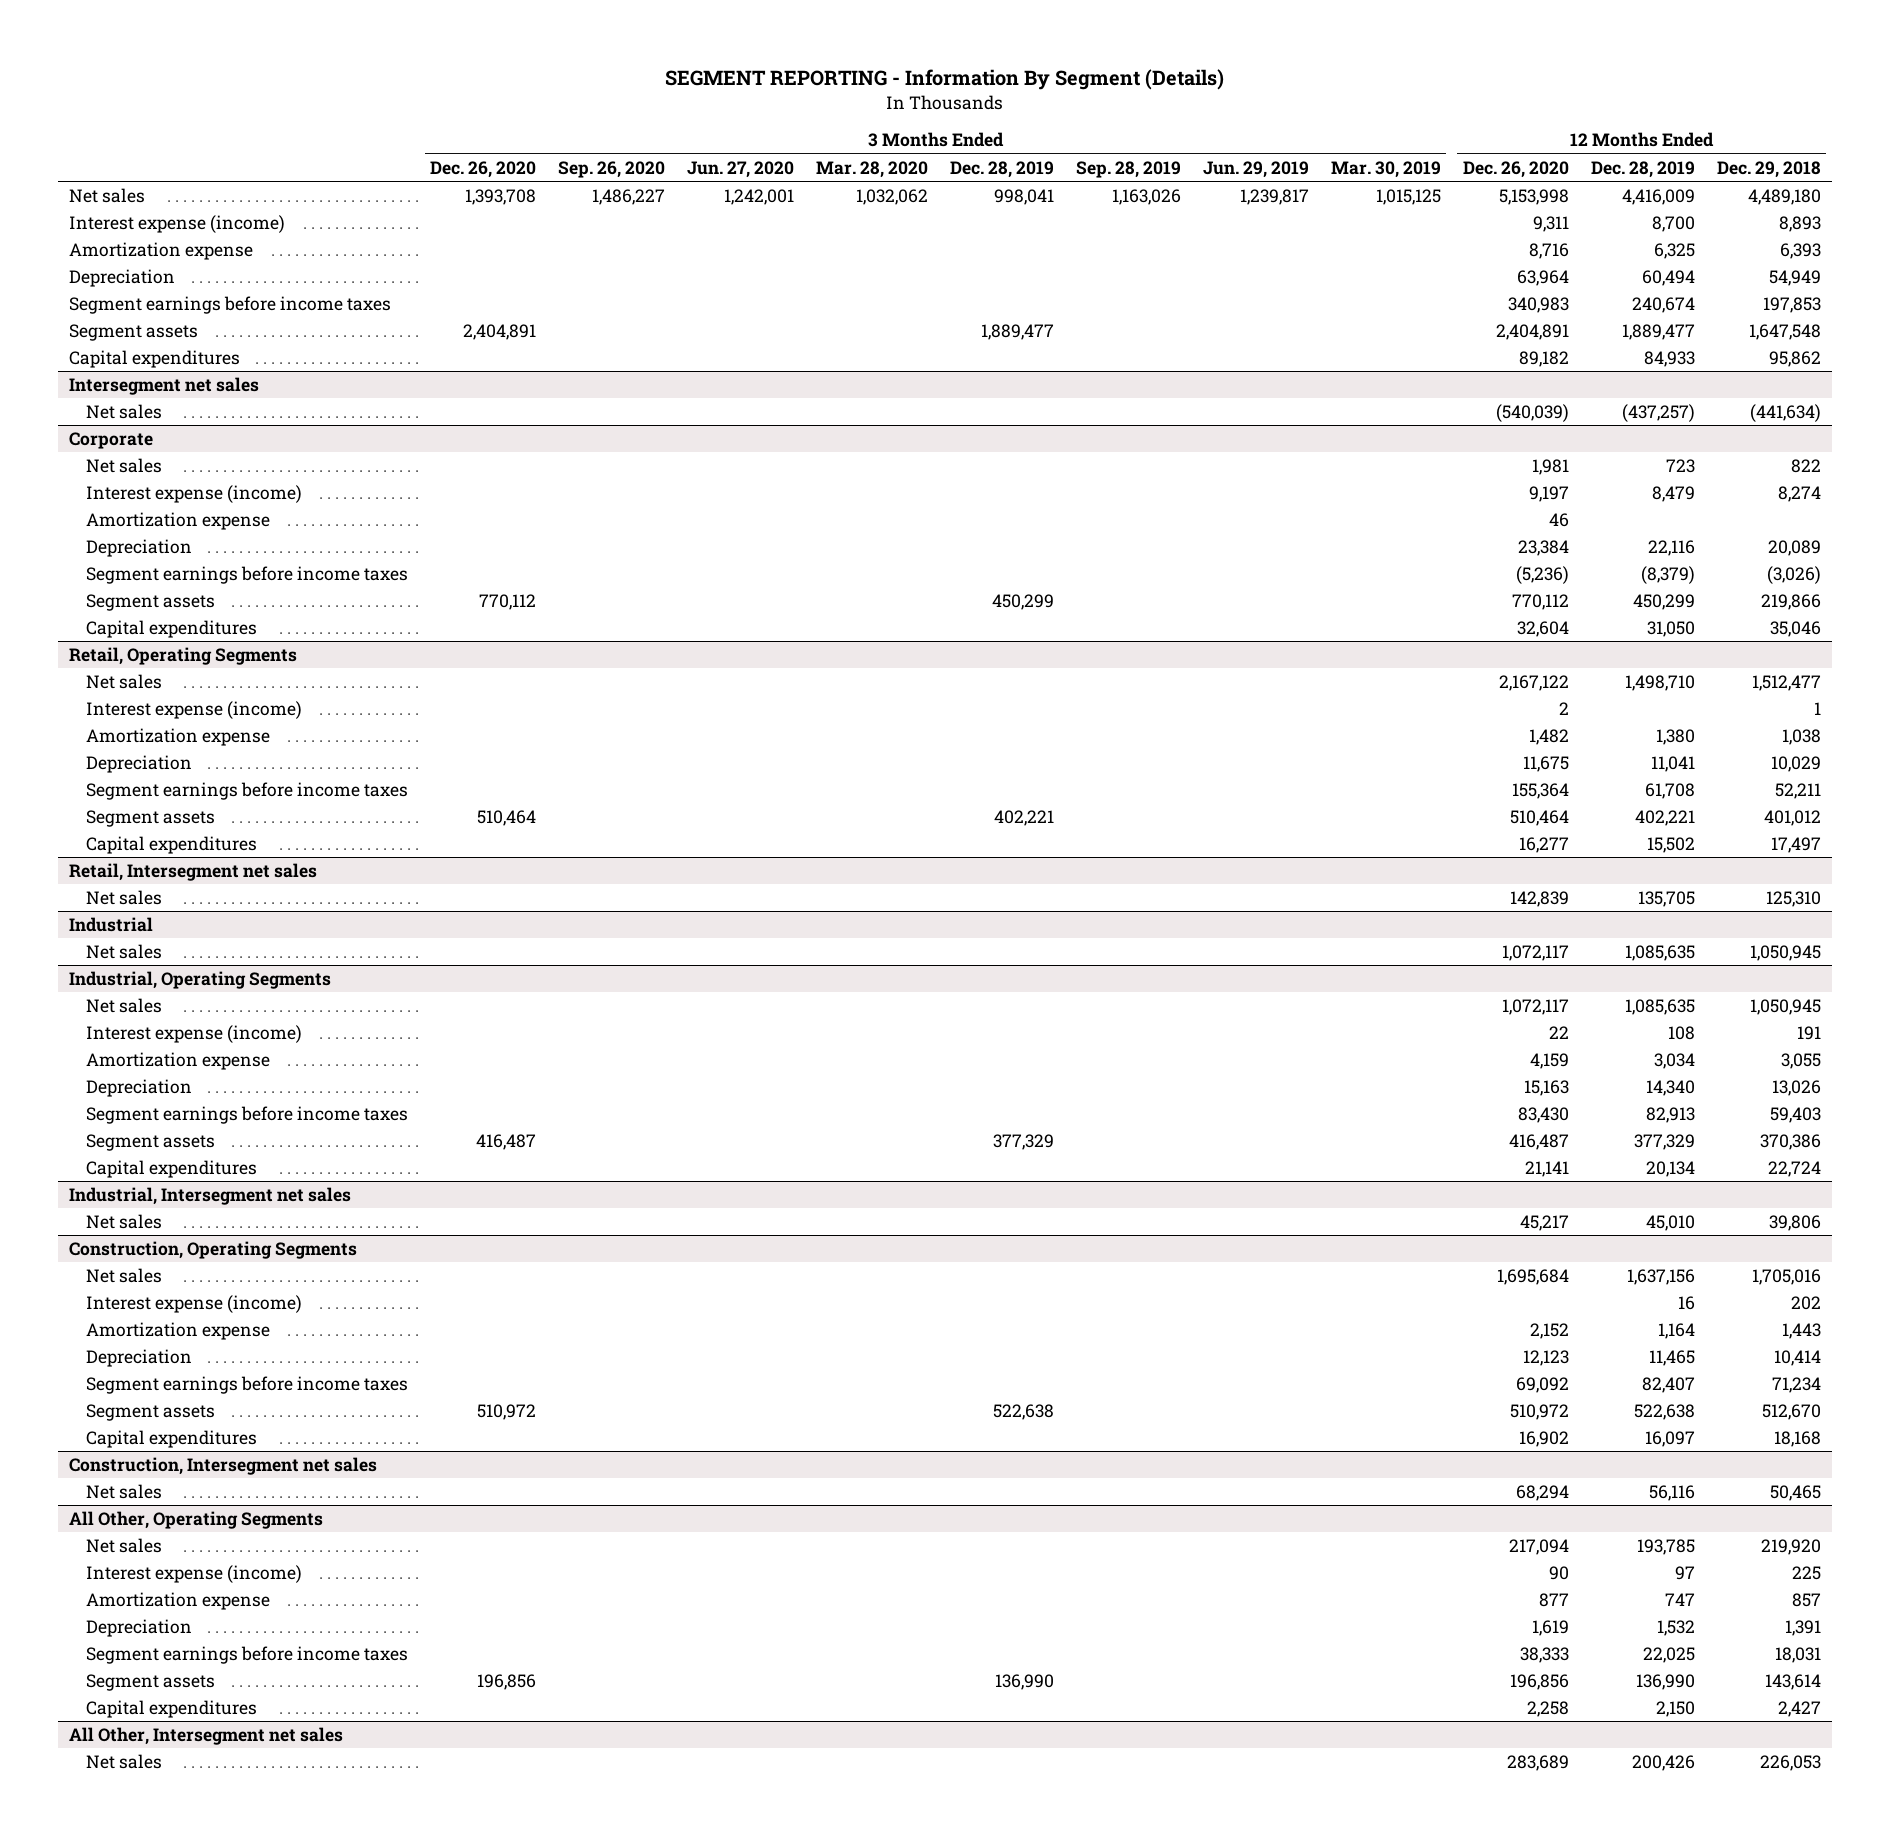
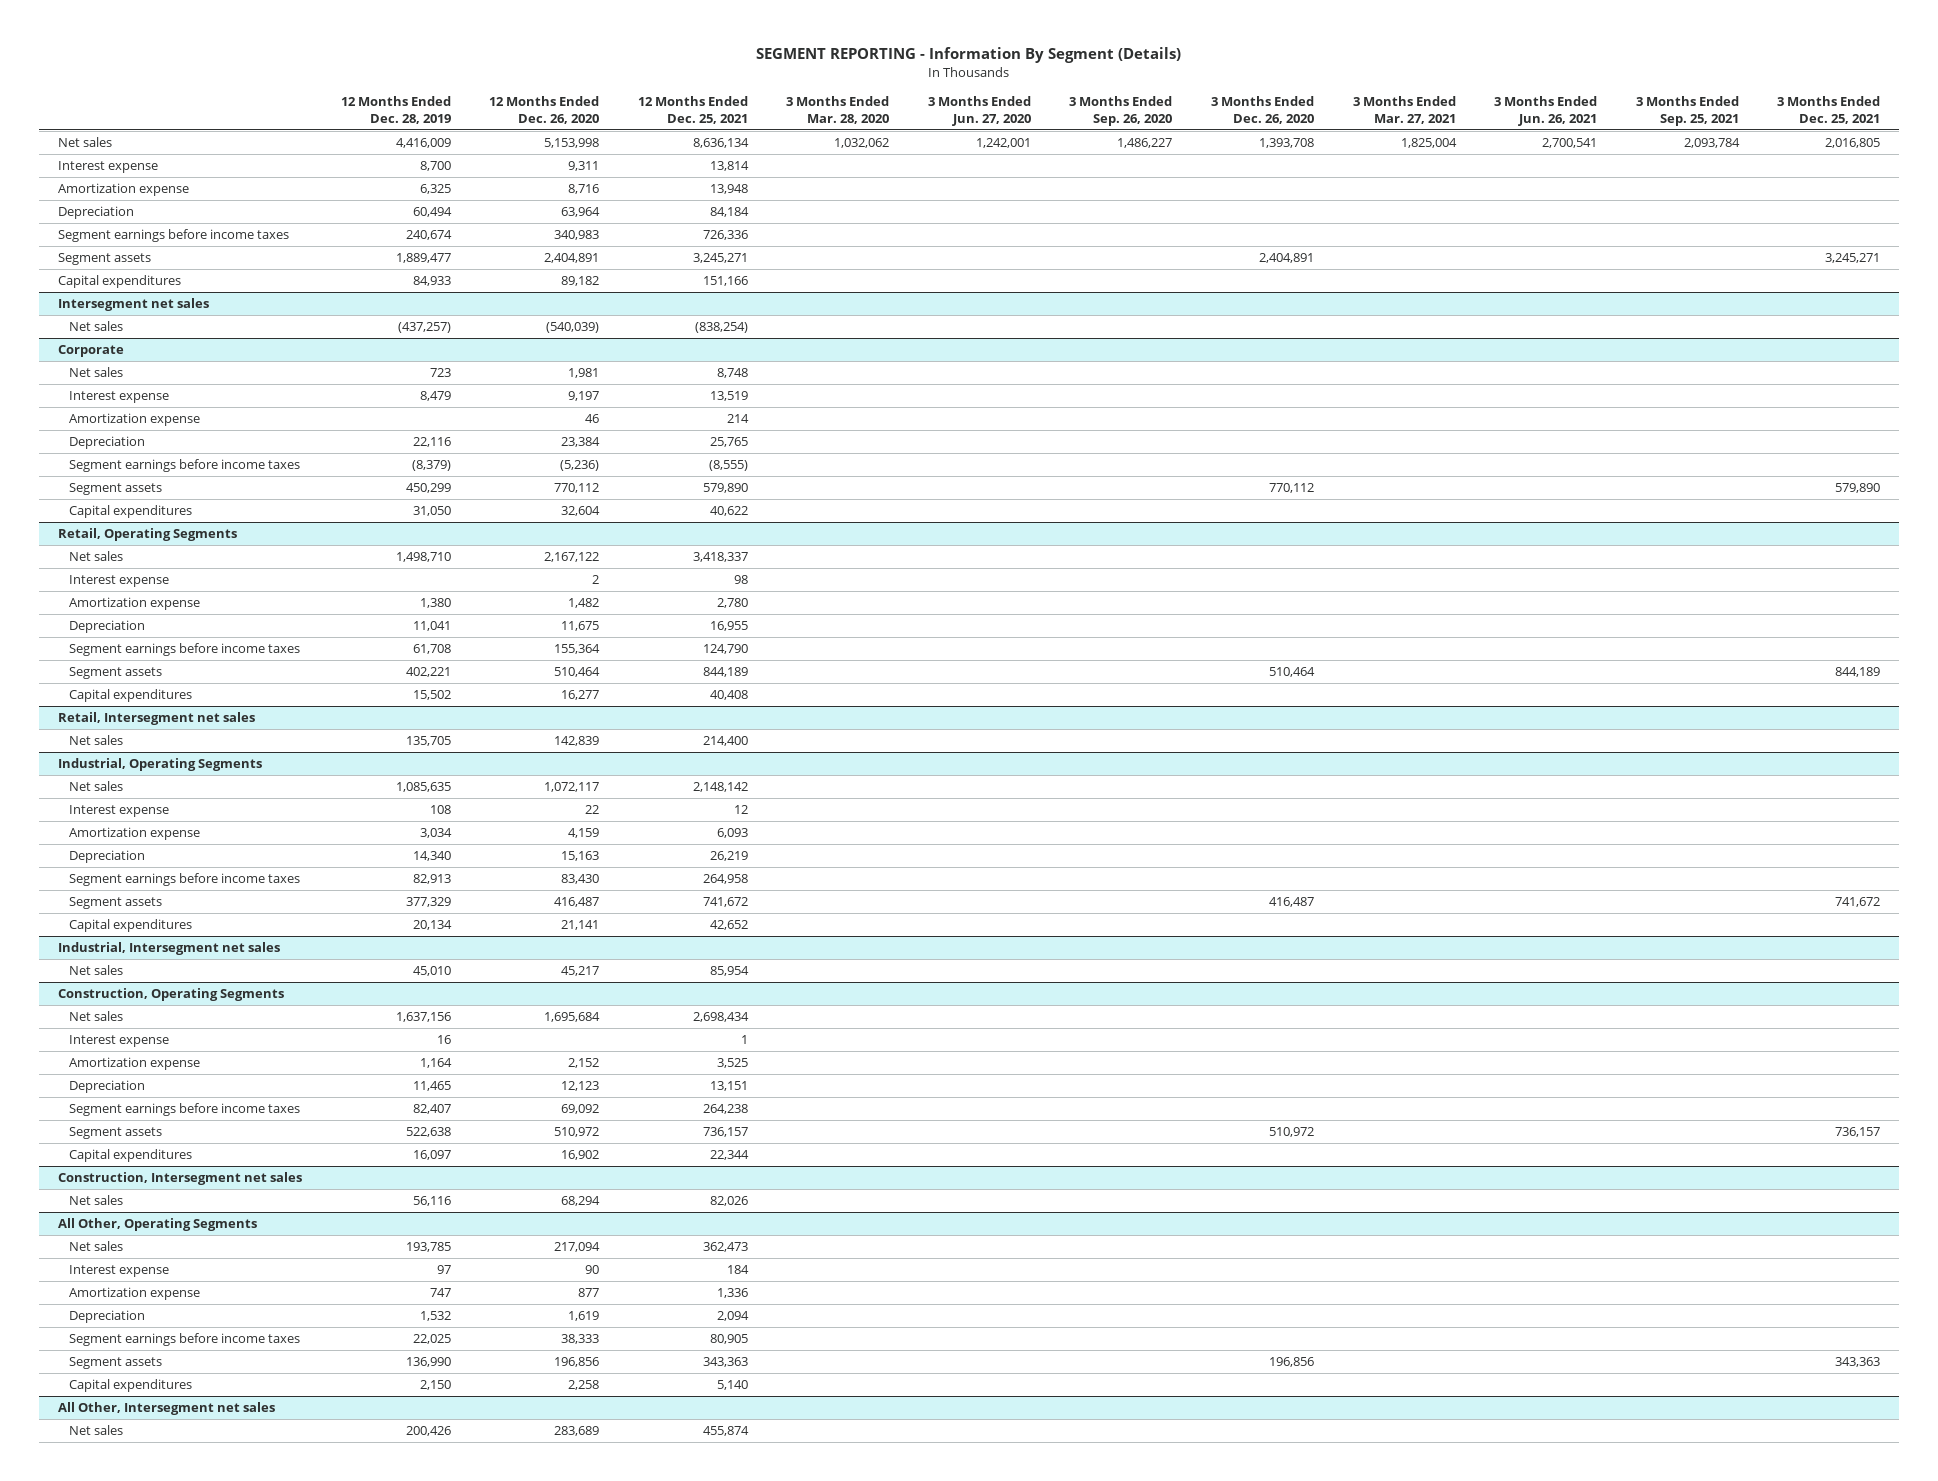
[950,160,1055,178] Dec. 28, 2019 -> none
[1075,160,1181,178] Sep. 28, 2019 -> none
[1202,160,1309,178] Jun. 29, 2019 -> none
[1330,160,1441,178] Mar. 30, 2019 -> none
[1716,160,1821,178] Dec. 29, 2018 -> none
none -> [637,96,748,125] 12 Months Ended Dec. 25, 2021
none -> [1352,96,1456,125] 3 Months Ended Mar. 27, 2021
none -> [1494,96,1598,127] 3 Months Ended Jun. 26, 2021
none -> [1635,96,1739,127] 3 Months Ended Sep. 25, 2021
none -> [1777,96,1881,125] 3 Months Ended Dec. 25, 2021
[68,215,285,234] Interest expense (income) -> [58,160,159,173] Interest expense
[86,485,303,504] Interest expense (income) -> [68,390,169,403] Interest expense
[86,701,303,720] Interest expense (income) -> [68,574,169,587] Interest expense
[68,917,153,933] Industrial -> none
[86,944,163,960] Net sales -> none
[86,1025,303,1044] Interest expense (income) -> [68,804,169,817] Interest expense
[86,1295,303,1314] Interest expense (income) -> [68,1034,169,1047] Interest expense
[86,1565,303,1584] Interest expense (income) -> [68,1264,169,1277] Interest expense

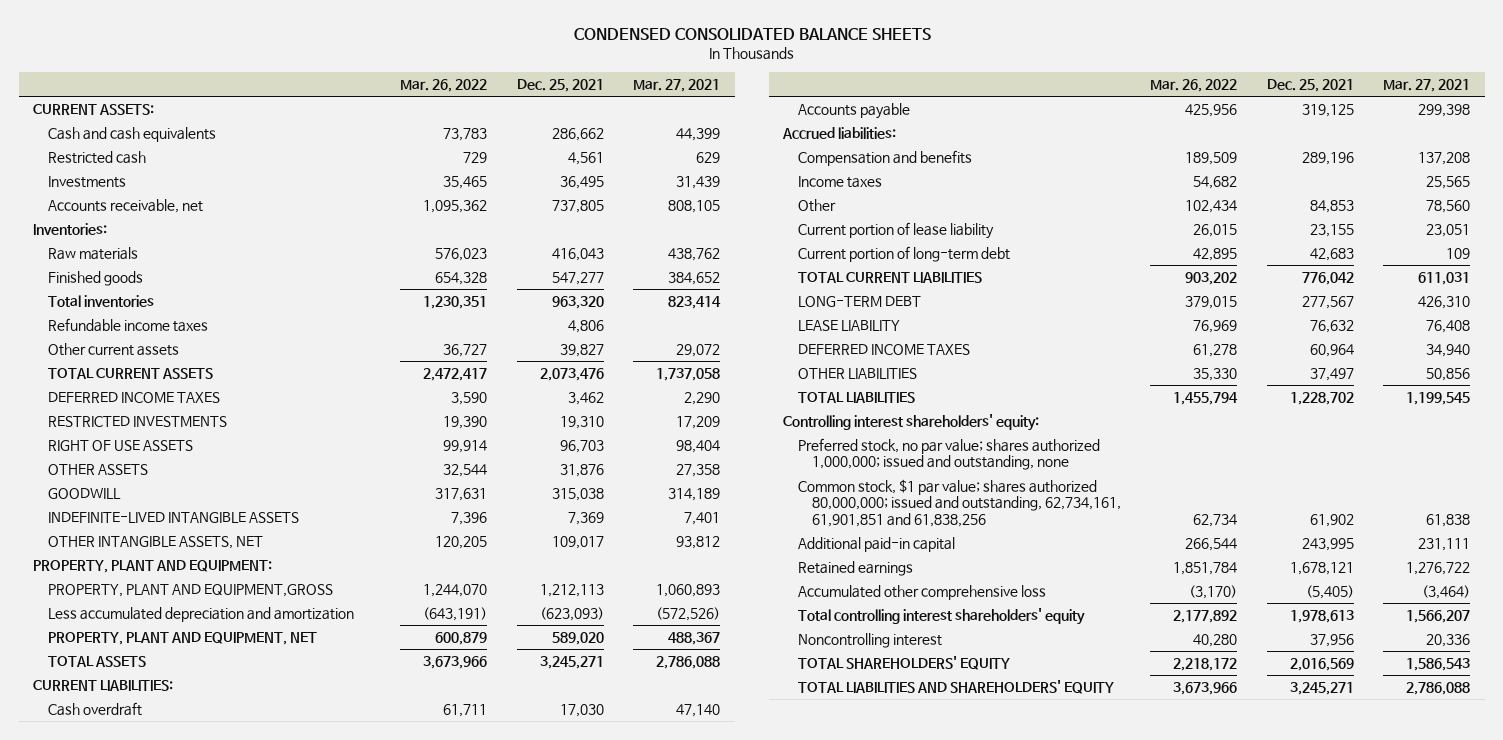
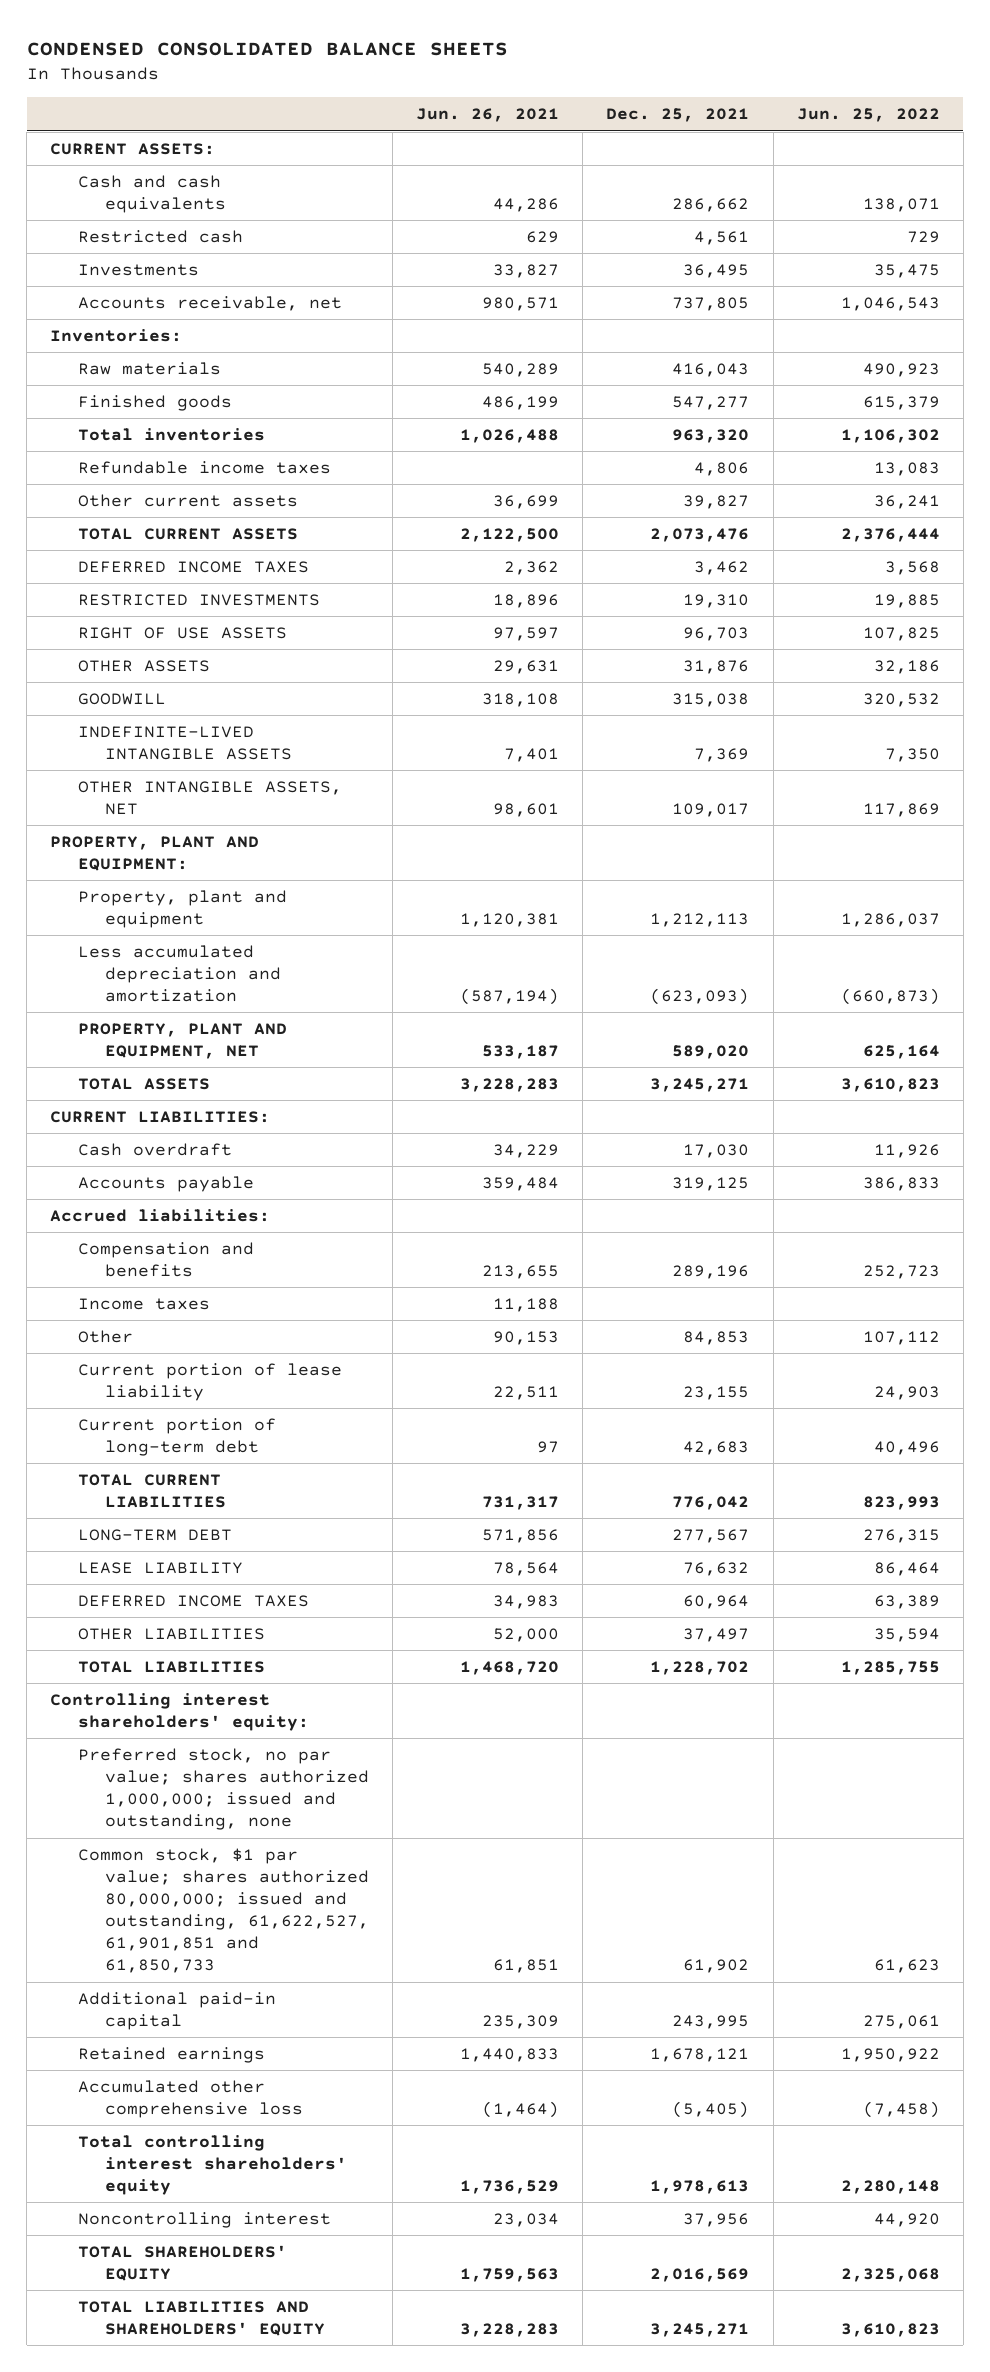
[400,79,488,93] Mar. 26, 2022 -> none
[633,79,721,93] Mar. 27, 2021 -> none
none -> [416,108,560,123] Jun. 26, 2021
none -> [796,108,940,123] Jun. 25, 2022
[47,584,333,598] PROPERTY, PLANT AND EQUIPMENT,GROSS -> [77,889,287,929] Property, plant and equipment
[797,479,1122,527] Common stock, $1 par value; shares authorized 80,000,000; issued and outstanding, 62,734,161, 61,901,851 and 61,838,256 -> [77,1847,369,1974] Common stock, $1 par value; shares authorized 80,000,000; issued and outstanding, 61,622,527, 61,901,851 and 61,850,733

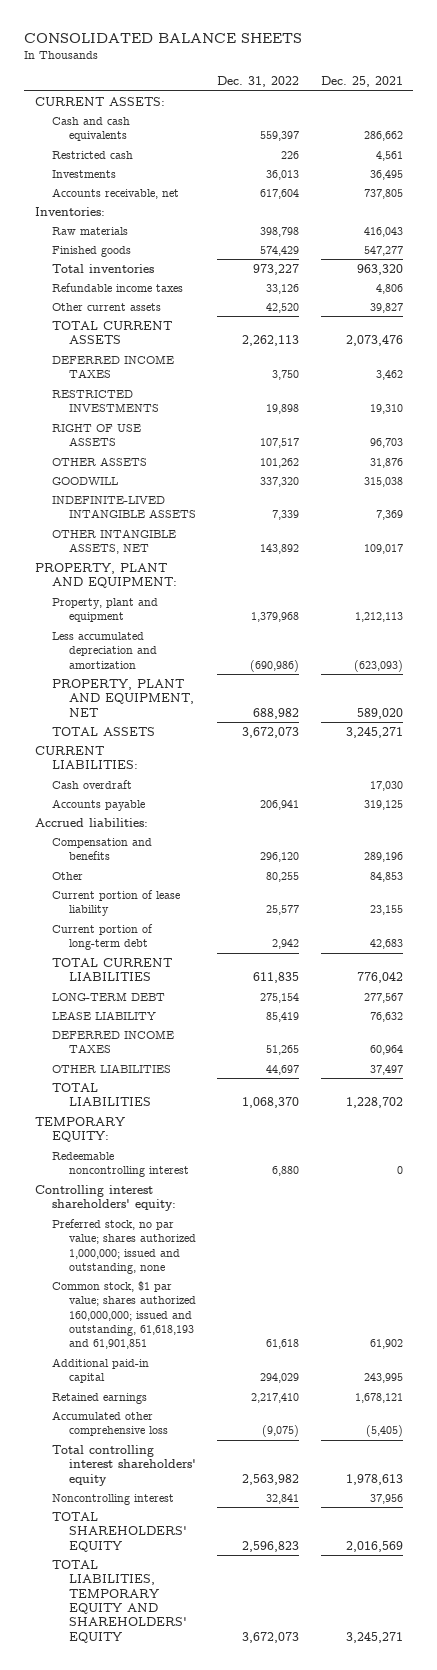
[26,41,508,56] CONDENSED CONSOLIDATED BALANCE SHEETS -> [24,32,303,43] CONSOLIDATED BALANCE SHEETS
[416,108,560,123] Jun. 26, 2021 -> none
[796,108,940,123] Jun. 25, 2022 -> none
none -> [217,76,300,88] Dec. 31, 2022
[77,1297,210,1310] Income taxes -> none
none -> [34,1116,125,1143] TEMPORARY EQUITY:
none -> [52,1151,190,1178] Redeemable noncontrolling interest
[77,1847,369,1974] Common stock, $1 par value; shares authorized 80,000,000; issued and outstanding, 61,622,527, 61,901,851 and 61,850,733 -> [52,1280,197,1350] Common stock, $1 par value; shares authorized 160,000,000; issued and outstanding, 61,618,193 and 61,901,851
[77,2300,325,2337] TOTAL LIABILITIES AND SHAREHOLDERS' EQUITY -> [52,1559,188,1643] TOTAL LIABILITIES, TEMPORARY EQUITY AND SHAREHOLDERS' EQUITY

